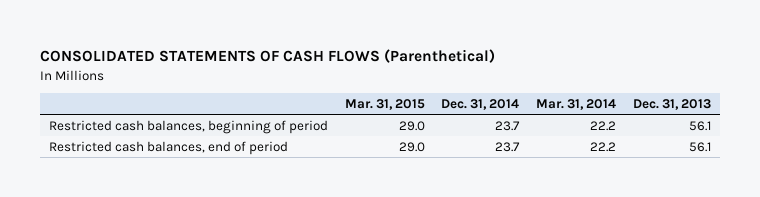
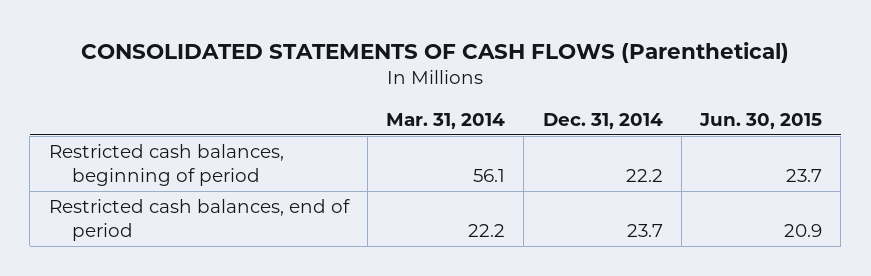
[344,99,425,111] Mar. 31, 2015 -> none
[633,99,712,111] Dec. 31, 2013 -> none
none -> [699,112,823,129] Jun. 30, 2015
[495,120,521,131] 23.7 -> [625,168,663,182] 22.2
[590,120,617,131] 22.2 -> [473,168,506,182] 56.1

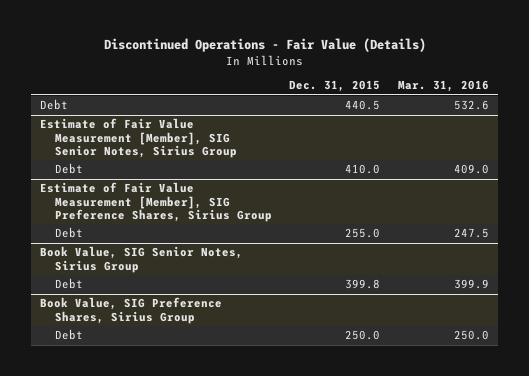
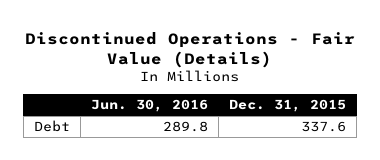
[397,80,489,93] Mar. 31, 2016 -> none
none -> [91,99,209,113] Jun. 30, 2016
[40,118,237,158] Estimate of Fair Value Measurement [Member], SIG Senior Notes, Sirius Group -> none
[54,163,83,175] Debt -> none
[40,182,272,222] Estimate of Fair Value Measurement [Member], SIG Preference Shares, Sirius Group -> none
[54,227,83,239] Debt -> none
[40,246,244,273] Book Value, SIG Senior Notes, Sirius Group -> none
[54,278,83,290] Debt -> none
[40,297,223,324] Book Value, SIG Preference Shares, Sirius Group -> none
[54,329,83,341] Debt -> none
[345,100,381,111] 440.5 -> [301,121,347,133] 337.6

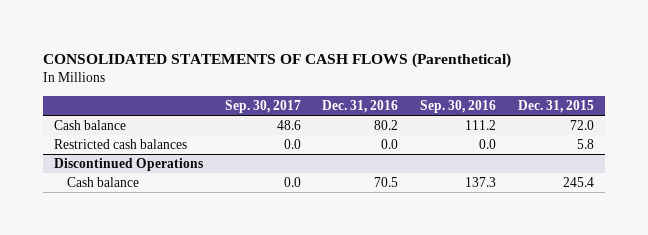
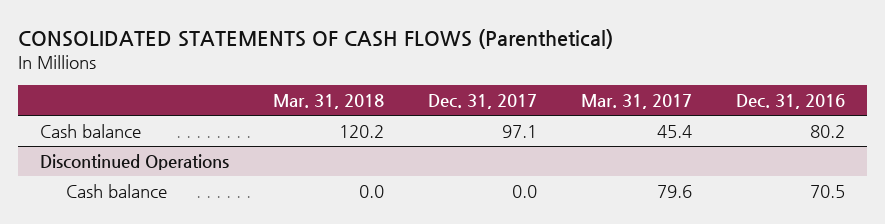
[224,100,301,114] Sep. 30, 2017 -> none
[420,100,497,114] Sep. 30, 2016 -> none
[517,100,594,114] Dec. 31, 2015 -> none
none -> [273,94,385,110] Mar. 31, 2018
none -> [428,94,538,110] Dec. 31, 2017
none -> [581,94,693,110] Mar. 31, 2017
[54,139,188,150] Restricted cash balances -> none

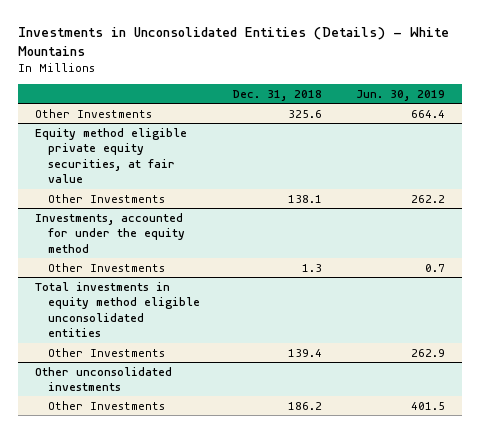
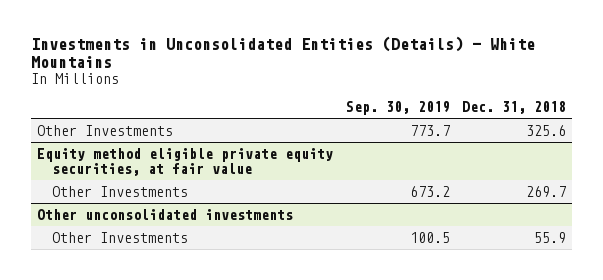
[356,89,446,101] Jun. 30, 2019 -> none
none -> [345,101,450,116] Sep. 30, 2019
[35,212,185,253] Investments, accounted for under the equity method -> none
[47,262,165,272] Other Investments -> none
[35,281,200,338] Total investments in equity method eligible unconsolidated entities -> none
[47,347,165,357] Other Investments -> none
[288,194,323,203] 138.1 -> [526,185,567,197] 269.7
[288,401,323,410] 186.2 -> [534,231,567,243] 55.9

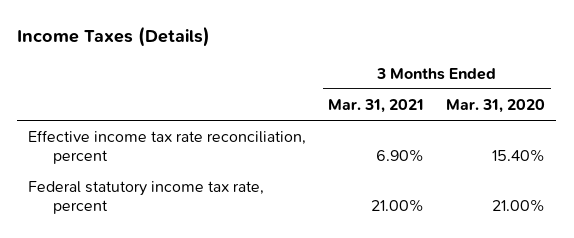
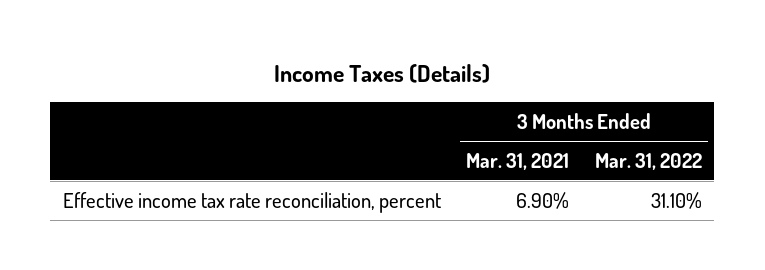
[446,99,546,114] Mar. 31, 2020 -> none
none -> [594,152,702,170] Mar. 31, 2022
[28,181,265,214] Federal statutory income tax rate, percent -> none

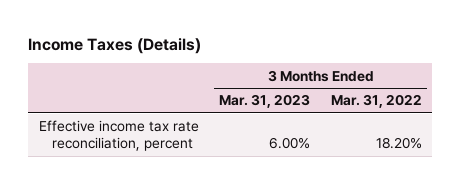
[466,152,570,170] Mar. 31, 2021 -> none
none -> [219,94,311,109] Mar. 31, 2023
[650,191,702,209] 31.10% -> [376,137,423,150] 18.20%

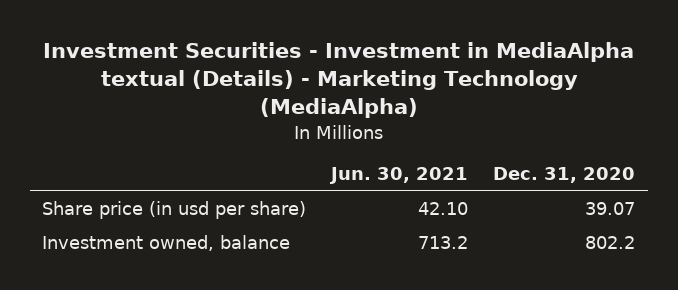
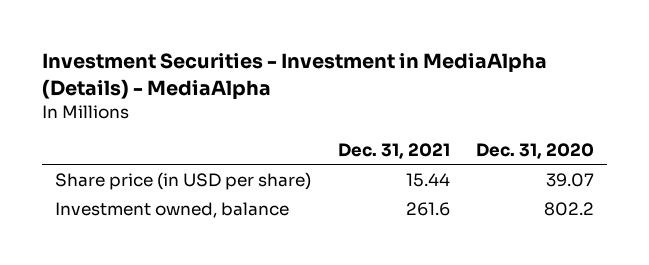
[42,42,634,119] Investment Securities - Investment in MediaAlpha textual (Details) - Marketing Technology (MediaAlpha) -> [41,53,547,99] Investment Securities - Investment in MediaAlpha (Details) - MediaAlpha
[329,167,469,185] Jun. 30, 2021 -> none
none -> [337,142,450,159] Dec. 31, 2021
[42,201,307,220] Share price (in usd per share) -> [55,171,312,190] Share price (in USD per share)

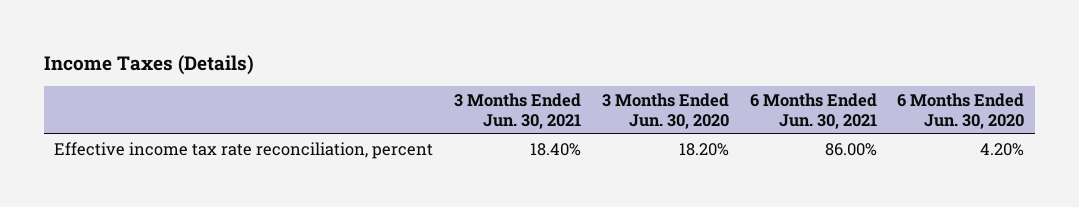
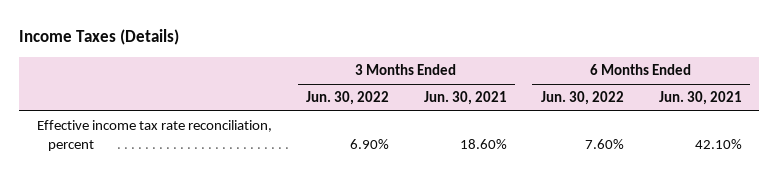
[601,92,729,129] 3 Months Ended Jun. 30, 2020 -> none
[897,92,1025,129] 6 Months Ended Jun. 30, 2020 -> none
none -> [306,91,390,106] Jun. 30, 2022
none -> [541,91,625,106] Jun. 30, 2022
[530,142,582,156] 18.40% -> [459,138,507,149] 18.60%
[824,142,877,156] 86.00% -> [694,138,742,149] 42.10%

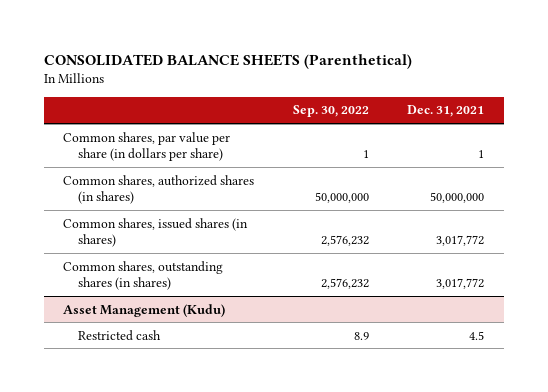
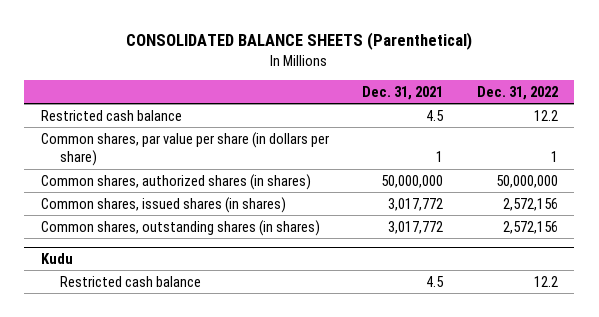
[292,105,369,118] Sep. 30, 2022 -> none
none -> [476,85,558,100] Dec. 31, 2022
none -> [40,109,182,121] Restricted cash balance
[63,303,226,317] Asset Management (Kudu) -> [40,252,73,264] Kudu
[77,329,161,341] Restricted cash -> [59,275,201,287] Restricted cash balance

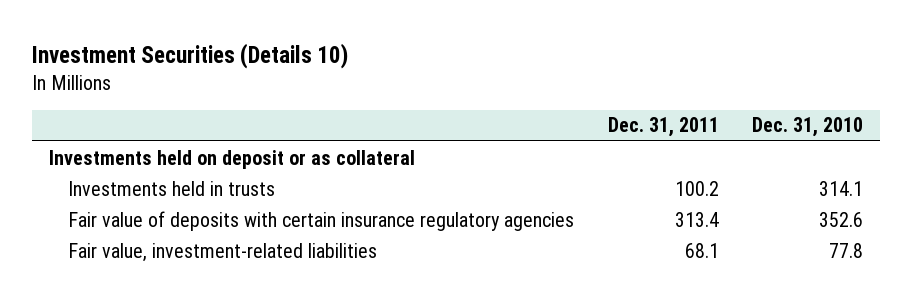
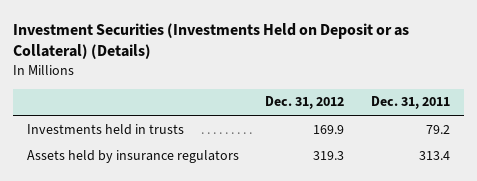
[32,42,349,69] Investment Securities (Details 10) -> [13,22,410,60] Investment Securities (Investments Held on Deposit or as Collateral) (Details)
[752,117,864,138] Dec. 31, 2010 -> none
none -> [265,96,345,110] Dec. 31, 2012
[48,149,415,169] Investments held on deposit or as collateral -> none
[68,242,378,262] Fair value, investment-related liabilities -> none
[674,180,719,196] 100.2 -> [426,124,451,134] 79.2
[68,210,575,231] Fair value of deposits with certain insurance regulatory agencies -> [26,149,239,163] Assets held by insurance regulators

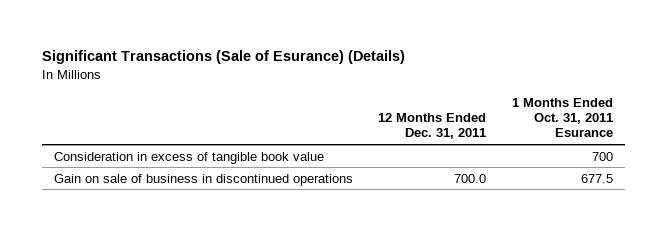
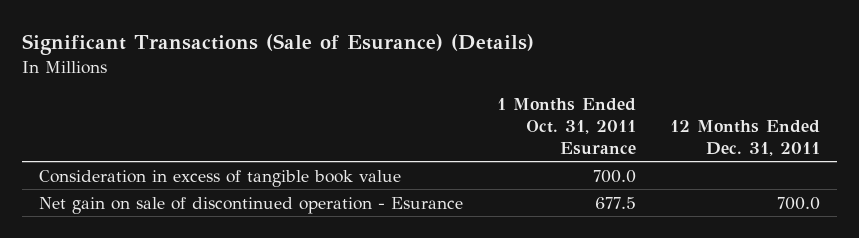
[591,151,613,161] 700 -> [592,169,636,183] 700.0
[54,173,354,186] Gain on sale of business in discontinued operations -> [38,196,463,214] Net gain on sale of discontinued operation - Esurance

